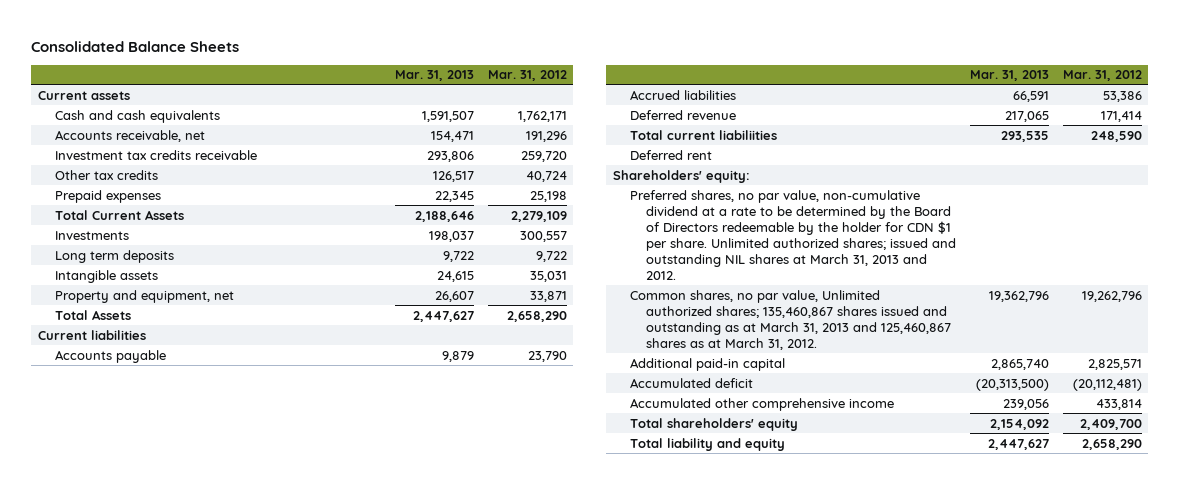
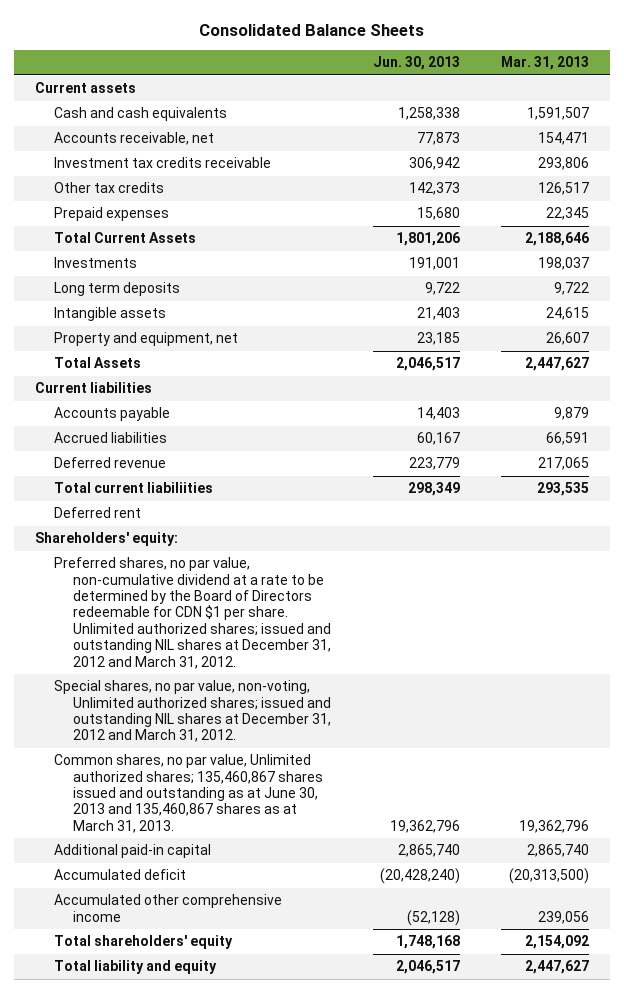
[487,70,567,82] Mar. 31, 2012 -> none
none -> [372,56,460,71] Jun. 30, 2013
[629,189,957,281] Preferred shares, no par value, non-cumulative dividend at a rate to be determined by the Board of Directors redeemable by the holder for CDN $1 per share. Unlimited authorized shares; issued and outstanding NIL shares at March 31, 2013 and 2012. -> [53,557,332,669] Preferred shares, no par value, non-cumulative dividend at a rate to be determined by the Board of Directors redeemable for CDN $1 per share. Unlimited authorized shares; issued and outstanding NIL shares at December 31, 2012 and March 31, 2012.
none -> [53,680,332,743] Special shares, no par value, non-voting, Unlimited authorized shares; issued and outstanding NIL shares at December 31, 2012 and March 31, 2012.
[629,289,952,350] Common shares, no par value, Unlimited authorized shares; 135,460,867 shares issued and outstanding as at March 31, 2013 and 125,460,867 shares as at March 31, 2012. -> [53,754,324,833] Common shares, no par value, Unlimited authorized shares; 135,460,867 shares issued and outstanding as at June 30, 2013 and 135,460,867 shares as at March 31, 2013.

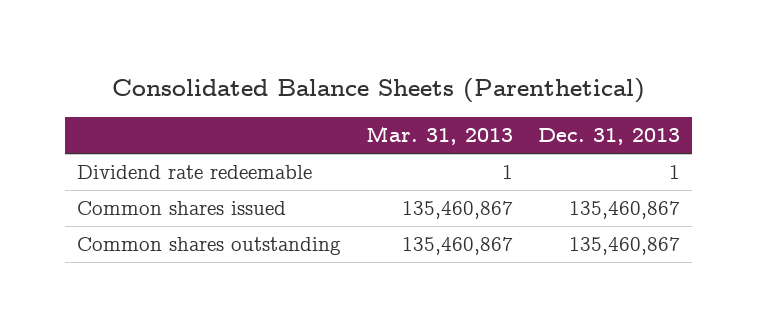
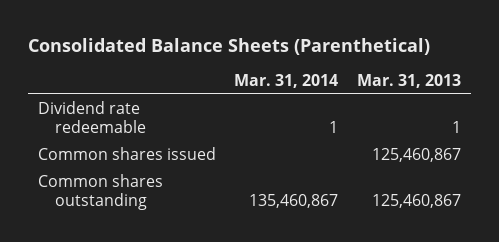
[537,128,680,146] Dec. 31, 2013 -> none
none -> [234,73,339,88] Mar. 31, 2014
[402,201,514,220] 135,460,867 -> [372,147,462,162] 125,460,867
[402,237,514,256] 135,460,867 -> [372,194,462,209] 125,460,867

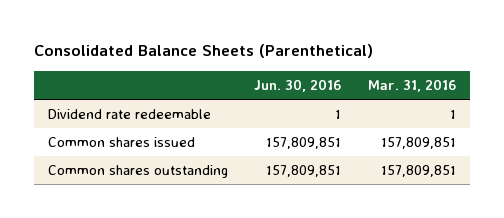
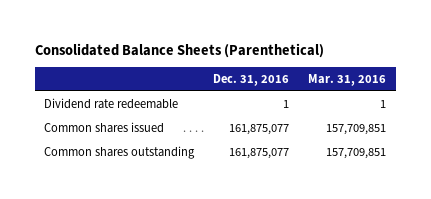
[254,78,342,92] Jun. 30, 2016 -> none
none -> [213,74,290,87] Dec. 31, 2016
[381,136,457,149] 157,809,851 -> [326,123,387,135] 157,709,851
[381,164,457,177] 157,809,851 -> [326,147,387,159] 157,709,851

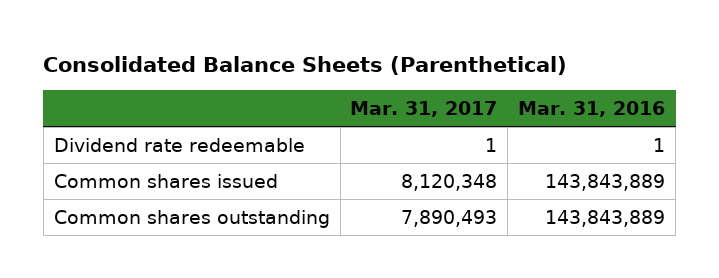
[213,74,290,87] Dec. 31, 2016 -> none
none -> [350,100,498,117] Mar. 31, 2017
[326,123,387,135] 157,709,851 -> [545,173,666,191] 143,843,889
[326,147,387,159] 157,709,851 -> [545,209,666,227] 143,843,889

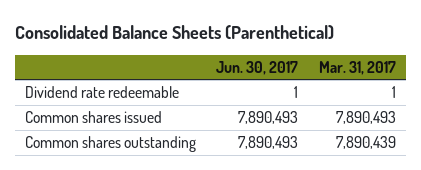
[518,100,666,117] Mar. 31, 2016 -> none
none -> [216,60,299,75] Jun. 30, 2017
[401,173,498,191] 8,120,348 -> [335,110,396,124] 7,890,493
[401,209,498,227] 7,890,493 -> [335,135,396,149] 7,890,439

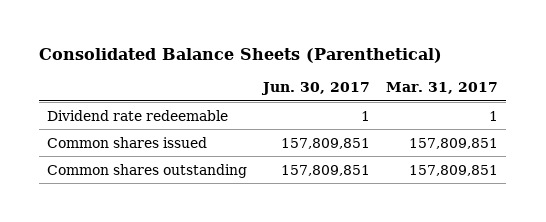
[238,110,299,124] 7,890,493 -> [281,137,371,149] 157,809,851
[335,110,396,124] 7,890,493 -> [409,137,499,149] 157,809,851
[238,135,299,149] 7,890,493 -> [281,164,371,176] 157,809,851
[335,135,396,149] 7,890,439 -> [409,164,499,176] 157,809,851

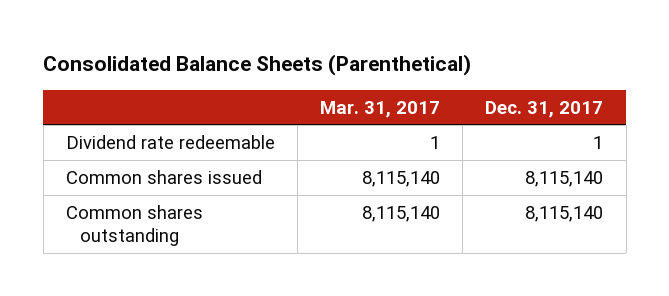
[261,81,371,95] Jun. 30, 2017 -> none
none -> [485,100,604,118] Dec. 31, 2017
[409,137,499,149] 157,809,851 -> [362,170,441,187] 8,115,140
[409,164,499,176] 157,809,851 -> [362,205,441,222] 8,115,140

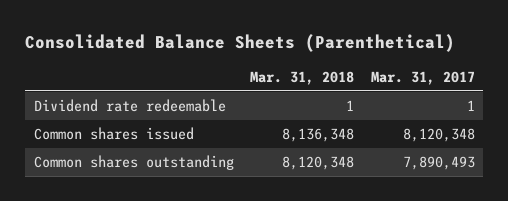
[485,100,604,118] Dec. 31, 2017 -> none
none -> [250,70,355,85] Mar. 31, 2018
[362,170,441,187] 8,115,140 -> [402,128,475,143] 8,120,348
[362,205,441,222] 8,115,140 -> [402,156,475,171] 7,890,493

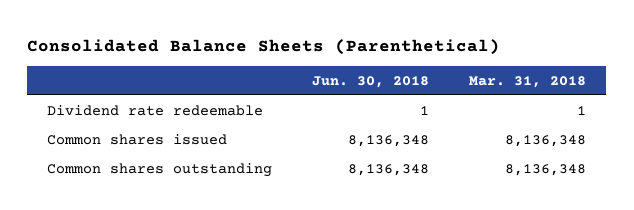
[370,70,475,85] Mar. 31, 2017 -> none
none -> [312,75,430,88] Jun. 30, 2018
[282,156,355,171] 8,120,348 -> [505,163,587,176] 8,136,348

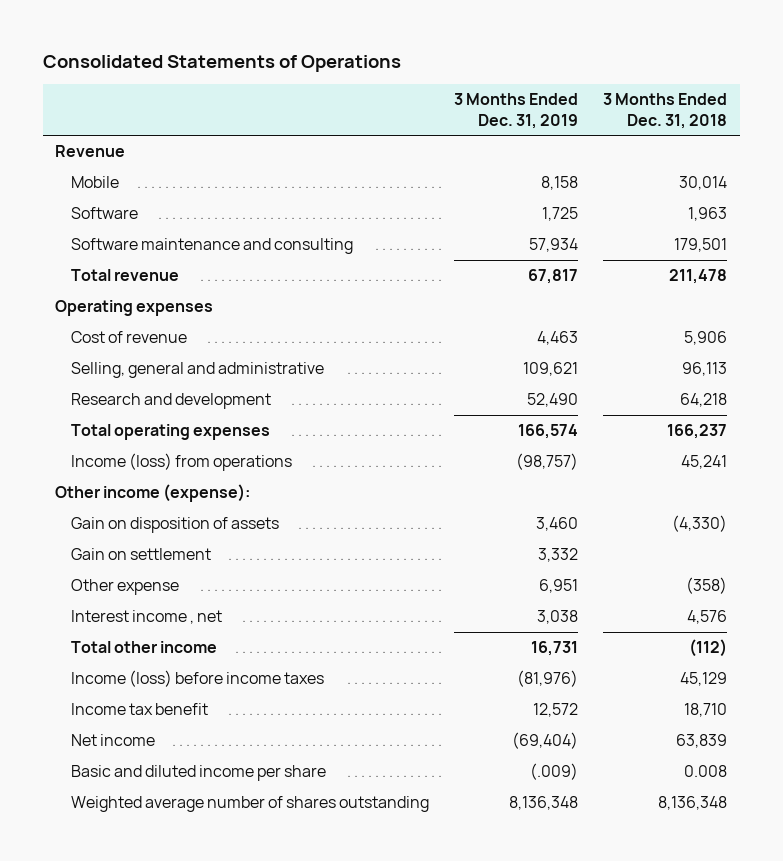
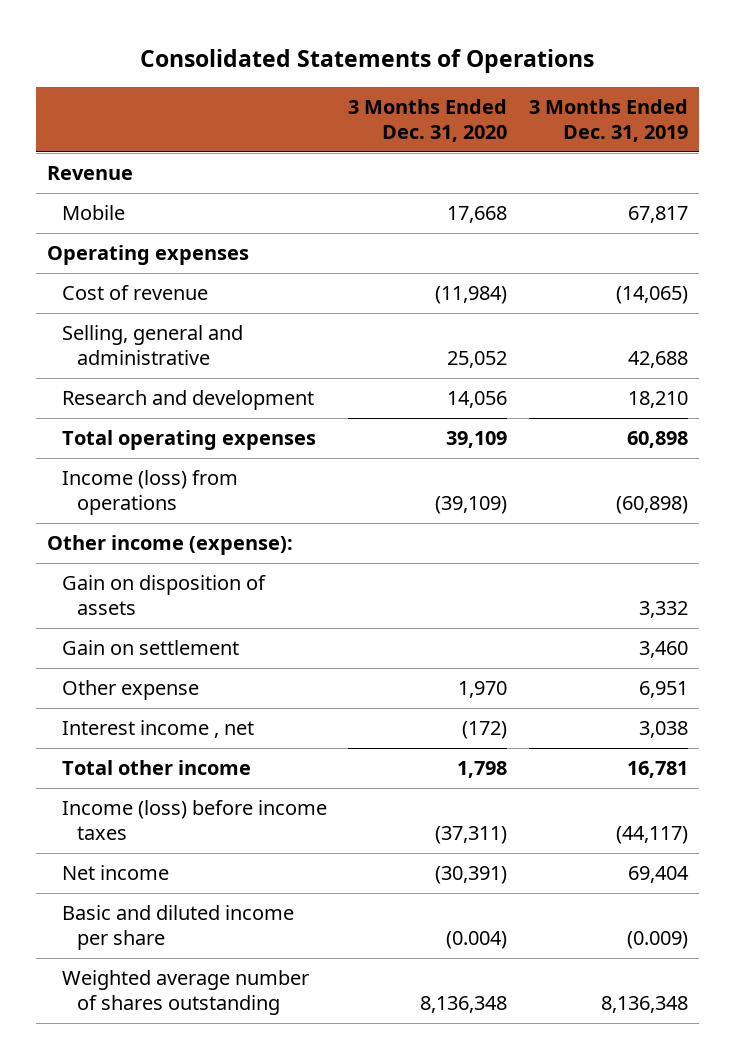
[603,92,728,129] 3 Months Ended Dec. 31, 2018 -> none
none -> [348,99,508,142] 3 Months Ended Dec. 31, 2020
[71,207,139,220] Software -> none
[71,238,354,255] Software maintenance and consulting -> none
[71,269,180,282] Total revenue -> none
[541,176,579,191] 8,158 -> [628,206,689,224] 67,817
[537,331,579,346] 4,463 -> [616,286,689,305] (14,065)
[523,362,579,377] 109,621 -> [628,350,689,368] 42,688
[527,393,579,408] 52,490 -> [628,391,689,409] 18,210
[518,424,579,440] 166,574 -> [627,431,689,449] 60,898
[516,453,579,471] (98,757) -> [616,495,689,514] (60,898)
[536,517,579,532] 3,460 -> [639,600,689,618] 3,332
[538,548,579,563] 3,332 -> [639,641,689,659] 3,460
[71,703,209,716] Income tax benefit -> none
[531,641,579,657] 16,731 -> [627,761,689,779] 16,781
[517,670,579,688] (81,976) -> [616,825,689,844] (44,117)
[512,732,579,750] (69,404) -> [628,866,690,884] 69,404
[530,763,579,781] (.009) -> [627,930,689,949] (0.009)

